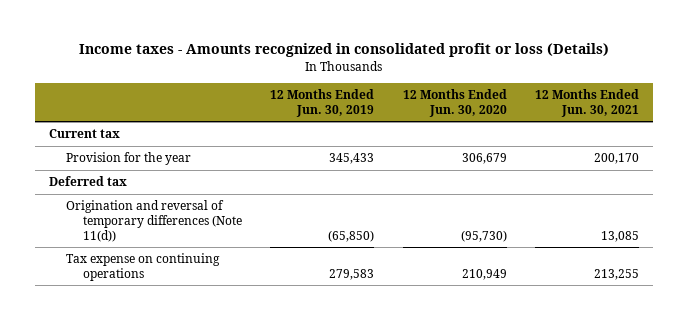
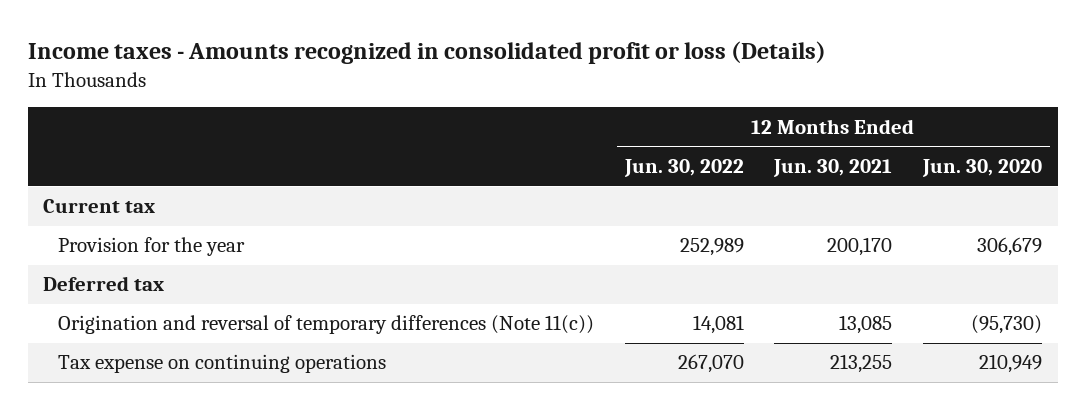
[270,88,375,117] 12 Months Ended Jun. 30, 2019 -> none
none -> [623,158,744,177] Jun. 30, 2022
[66,200,242,242] Origination and reversal of temporary differences (Note 11(d)) -> [57,315,594,335] Origination and reversal of temporary differences (Note 11(c))

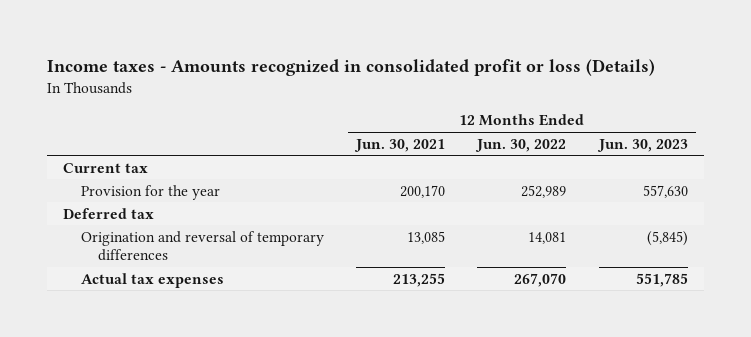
[922,158,1043,177] Jun. 30, 2020 -> none
none -> [596,138,688,152] Jun. 30, 2023
[57,315,594,335] Origination and reversal of temporary differences (Note 11(c)) -> [80,230,324,262] Origination and reversal of temporary differences
[57,354,386,374] Tax expense on continuing operations -> [80,272,224,288] Actual tax expenses

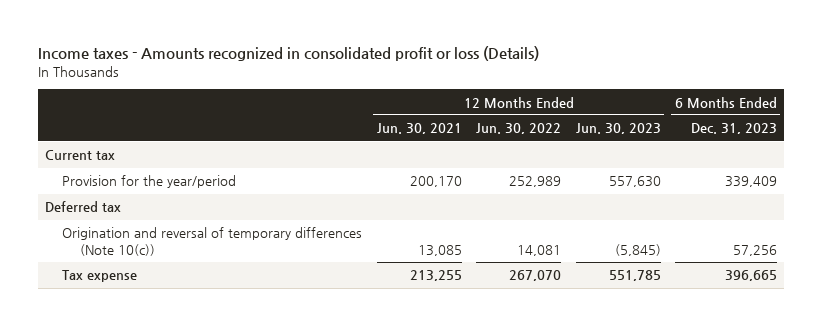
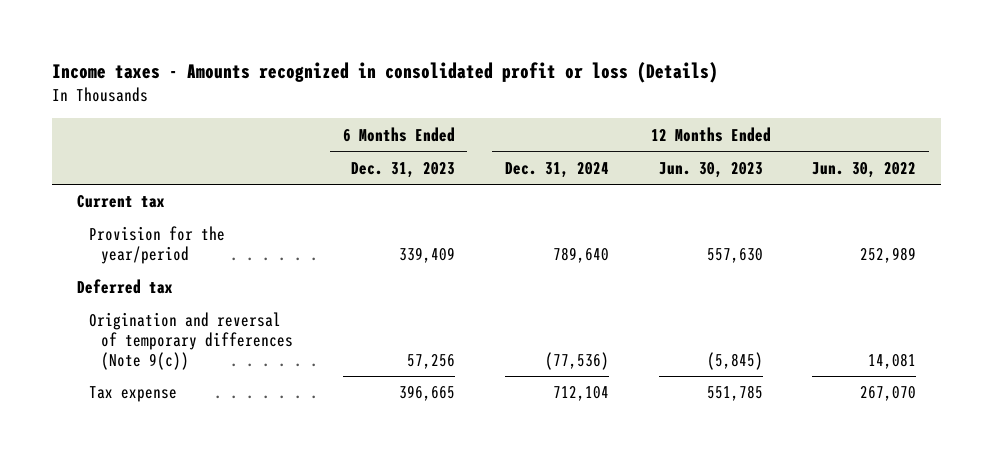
[376,123,462,135] Jun. 30, 2021 -> none
none -> [504,161,609,178] Dec. 31, 2024
[62,227,363,256] Origination and reversal of temporary differences (Note 10(c)) -> [88,312,293,370] Origination and reversal of temporary differences (Note 9(c))

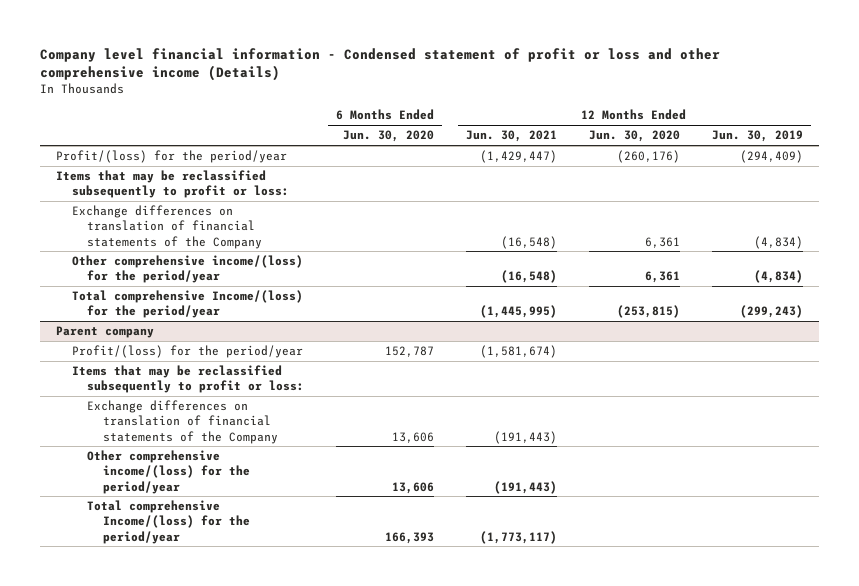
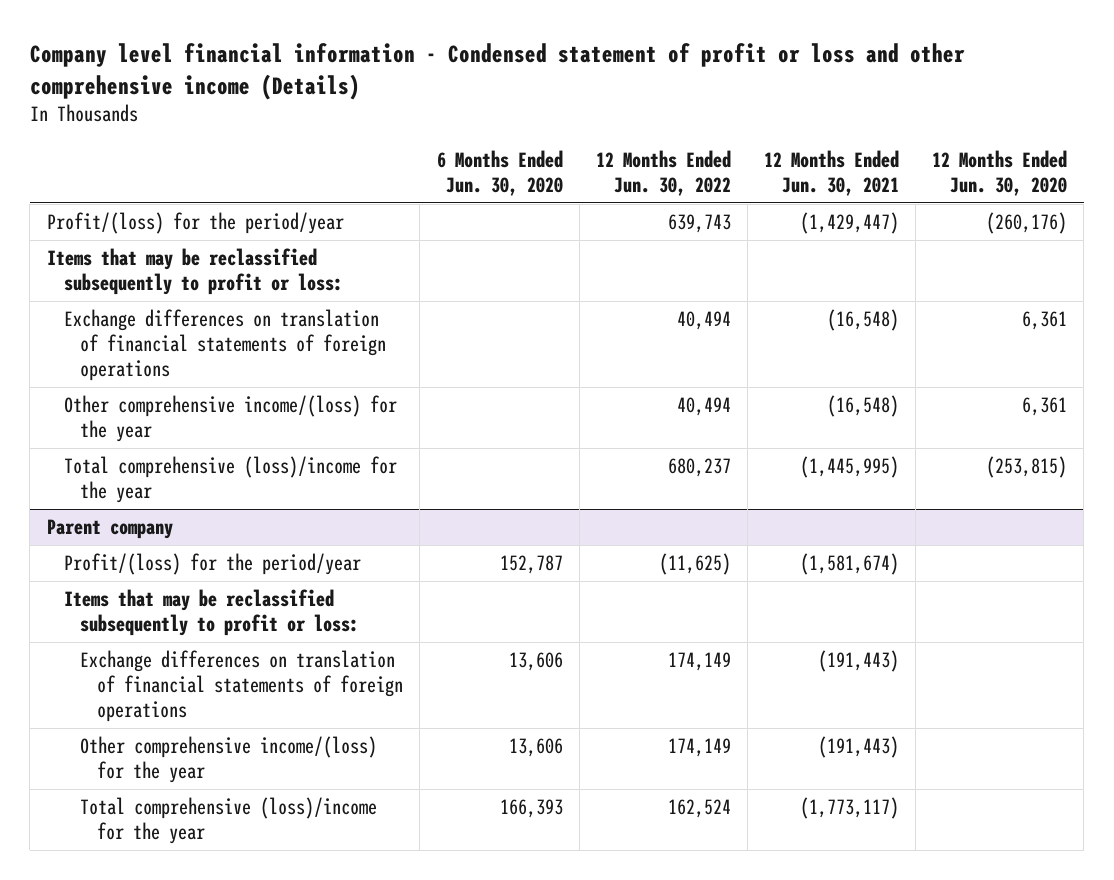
[711,130,803,143] Jun. 30, 2019 -> none
none -> [595,149,731,196] 12 Months Ended Jun. 30, 2022
[71,205,263,249] Exchange differences on translation of financial statements of the Company -> [63,309,387,381] Exchange differences on translation of financial statements of foreign operations
[71,255,303,284] Other comprehensive income/(loss) for the period/year -> [63,395,397,443] Other comprehensive income/(loss) for the year
[71,290,303,319] Total comprehensive Income/(loss) for the period/year -> [63,456,397,504] Total comprehensive (loss)/income for the year
[87,400,278,444] Exchange differences on translation of financial statements of the Company -> [80,650,404,722] Exchange differences on translation of financial statements of foreign operations
[87,450,250,494] Other comprehensive income/(loss) for the period/year -> [80,736,378,784] Other comprehensive income/(loss) for the year
[87,500,250,544] Total comprehensive Income/(loss) for the period/year -> [80,797,378,845] Total comprehensive (loss)/income for the year

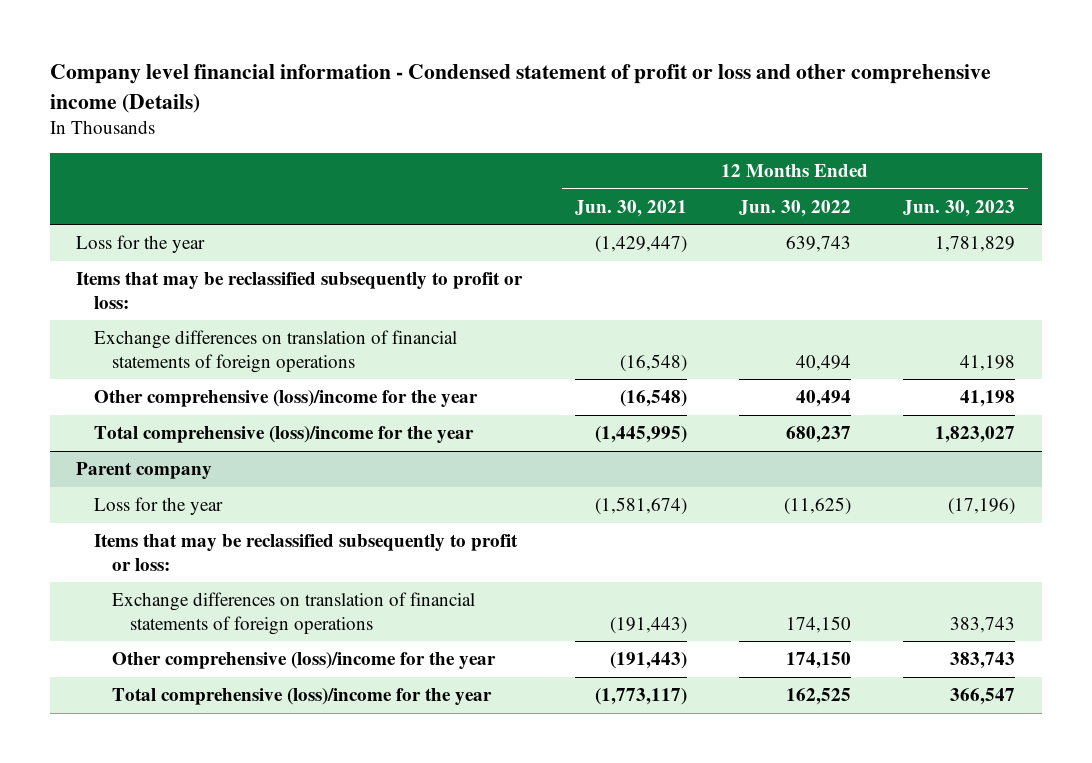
[436,149,563,196] 6 Months Ended Jun. 30, 2020 -> none
[932,149,1068,196] 12 Months Ended Jun. 30, 2020 -> none
none -> [903,199,1016,217] Jun. 30, 2023
[46,212,344,235] Profit/(loss) for the period/year -> [76,235,206,254] Loss for the year
[63,395,397,443] Other comprehensive income/(loss) for the year -> [94,390,479,408] Other comprehensive (loss)/income for the year
[63,553,361,576] Profit/(loss) for the period/year -> [94,497,224,516] Loss for the year
[667,652,731,672] 174,149 -> [786,615,852,633] 174,150
[80,736,378,784] Other comprehensive income/(loss) for the year -> [112,652,497,670] Other comprehensive (loss)/income for the year
[667,738,731,758] 174,149 -> [786,652,852,670] 174,150
[667,799,731,819] 162,524 -> [786,688,852,706] 162,525

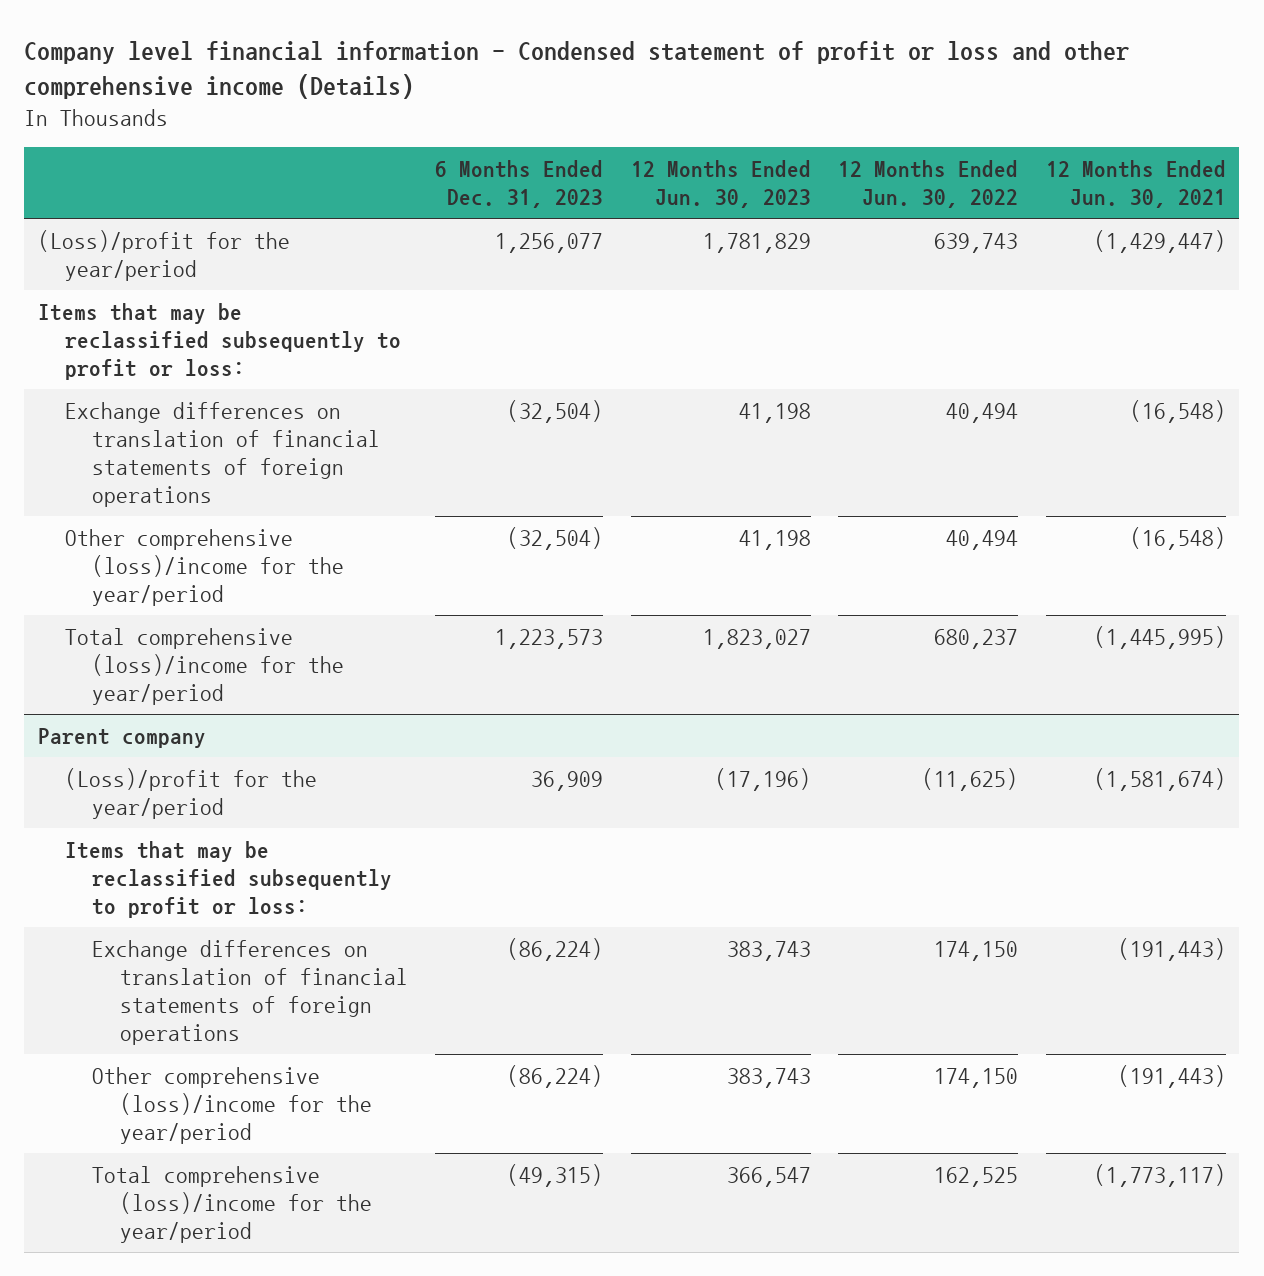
none -> [435,159,604,209] 6 Months Ended Dec. 31, 2023
[76,235,206,254] Loss for the year -> [38,229,291,281] (Loss)/profit for the year/period
[94,390,479,408] Other comprehensive (loss)/income for the year -> [65,528,345,606] Other comprehensive (loss)/income for the year/period
[94,426,475,444] Total comprehensive (loss)/income for the year -> [65,627,345,705] Total comprehensive (loss)/income for the year/period
[94,497,224,516] Loss for the year -> [65,767,318,819] (Loss)/profit for the year/period
[112,652,497,670] Other comprehensive (loss)/income for the year -> [92,1066,372,1144] Other comprehensive (loss)/income for the year/period
[112,688,493,706] Total comprehensive (loss)/income for the year -> [92,1165,372,1243] Total comprehensive (loss)/income for the year/period

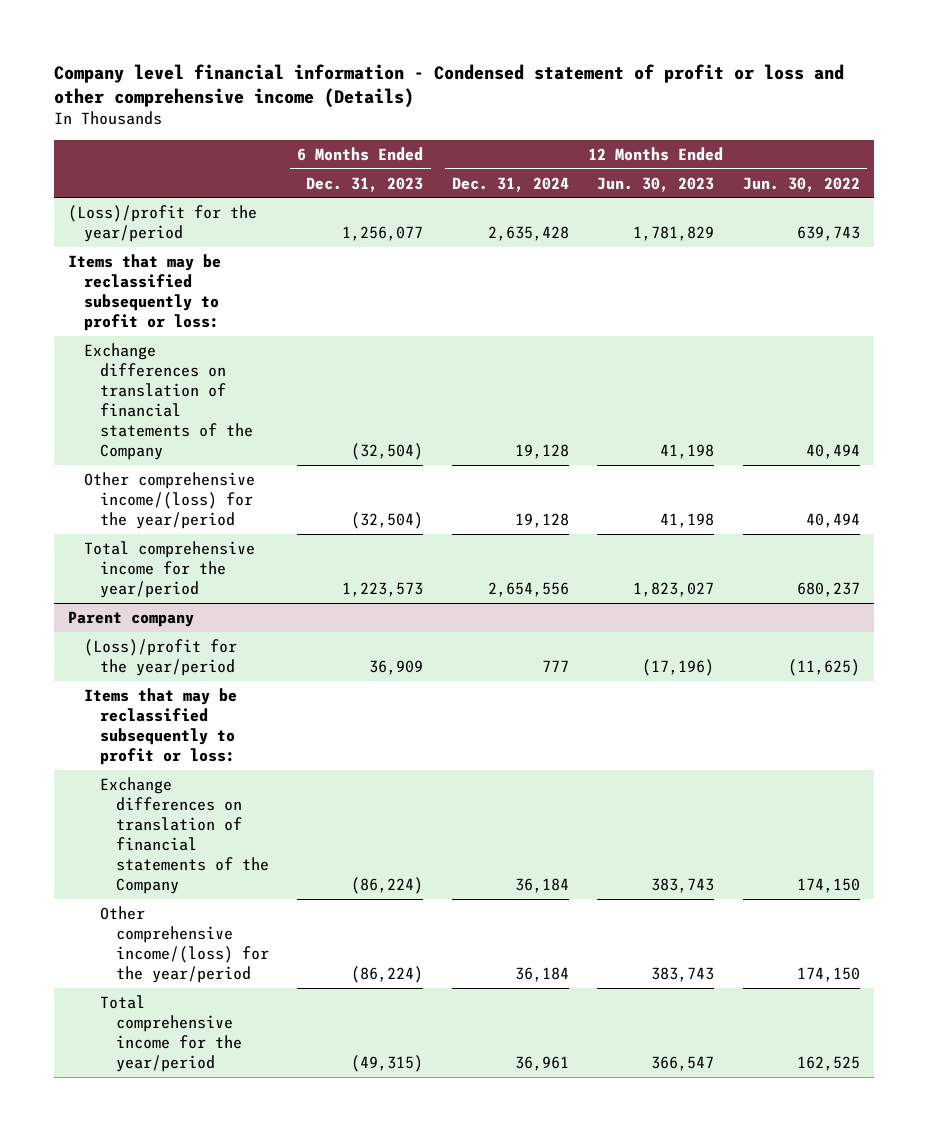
[1045,159,1226,209] 12 Months Ended Jun. 30, 2021 -> none
none -> [451,176,569,192] Dec. 31, 2024
[65,401,381,507] Exchange differences on translation of financial statements of foreign operations -> [84,342,254,461] Exchange differences on translation of financial statements of the Company
[65,528,345,606] Other comprehensive (loss)/income for the year/period -> [84,471,256,530] Other comprehensive income/(loss) for the year/period
[65,627,345,705] Total comprehensive (loss)/income for the year/period -> [84,540,256,599] Total comprehensive income for the year/period
[92,939,408,1045] Exchange differences on translation of financial statements of foreign operations -> [100,776,270,895] Exchange differences on translation of financial statements of the Company
[92,1066,372,1144] Other comprehensive (loss)/income for the year/period -> [100,905,270,984] Other comprehensive income/(loss) for the year/period
[92,1165,372,1243] Total comprehensive (loss)/income for the year/period -> [100,994,243,1073] Total comprehensive income for the year/period

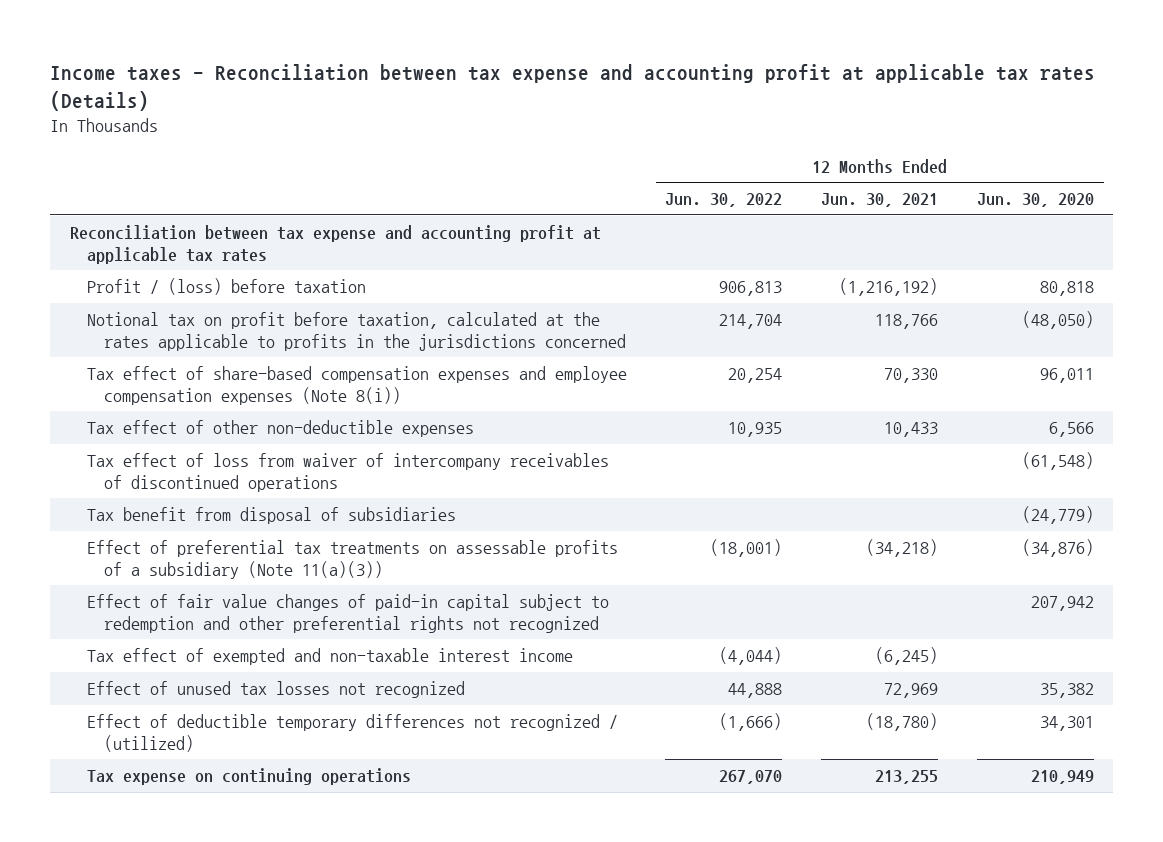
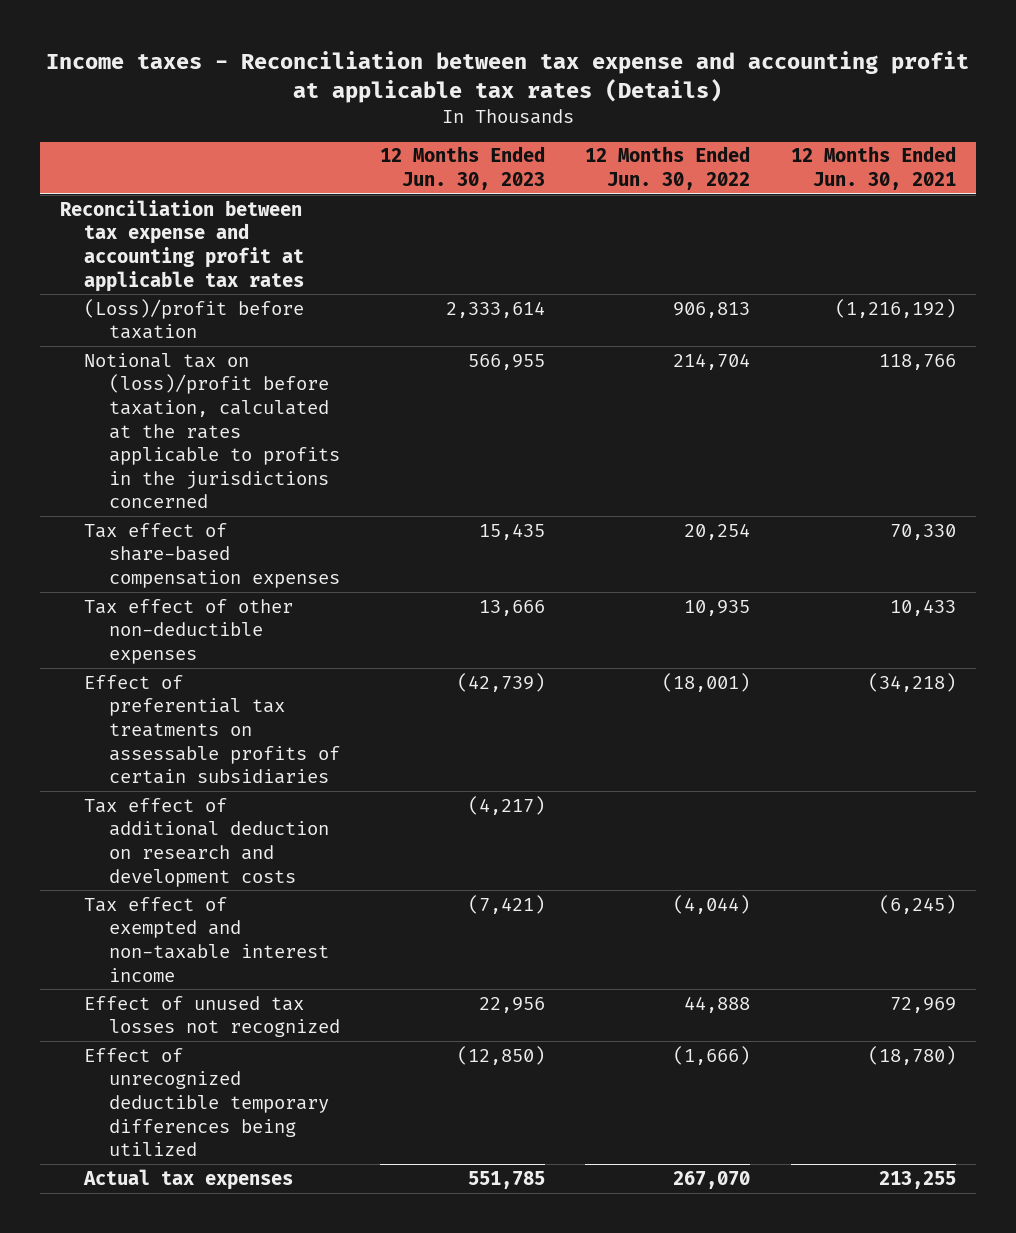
[976,193,1094,208] Jun. 30, 2020 -> none
none -> [380,146,546,190] 12 Months Ended Jun. 30, 2023
[86,278,366,296] Profit / (loss) before taxation -> [84,298,305,340] (Loss)/profit before taxation
[86,312,626,352] Notional tax on profit before taxation, calculated at the rates applicable to profits in the jurisdictions concerned -> [84,352,340,509] Notional tax on (loss)/profit before taxation, calculated at the rates applicable to profits in the jurisdictions concerned
[86,366,627,406] Tax effect of share-based compensation expenses and employee compensation expenses (Note 8(i)) -> [84,522,340,588] Tax effect of share-based compensation expenses
[86,453,609,493] Tax effect of loss from waiver of intercompany receivables of discontinued operations -> none
[86,507,456,525] Tax benefit from disposal of subsidiaries -> none
[86,540,618,580] Effect of preferential tax treatments on assessable profits of a subsidiary (Note 11(a)(3)) -> [84,674,340,785] Effect of preferential tax treatments on assessable profits of certain subsidiaries
[86,594,609,634] Effect of fair value changes of paid-in capital subject to redemption and other preferential rights not recognized -> [84,797,329,887] Tax effect of additional deduction on research and development costs
[86,714,618,753] Effect of deductible temporary differences not recognized / (utilized) -> [84,1047,329,1157] Effect of unrecognized deductible temporary differences being utilized
[86,768,411,786] Tax expense on continuing operations -> [83,1168,294,1190] Actual tax expenses

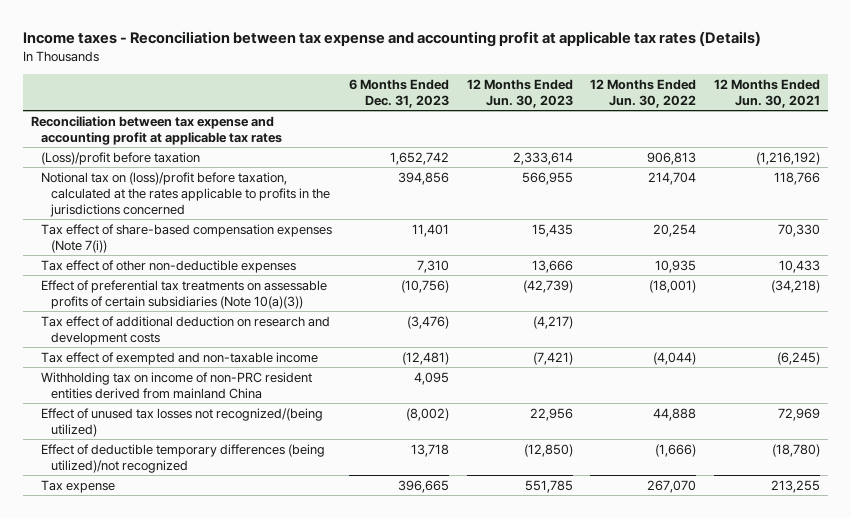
none -> [349,78,450,108] 6 Months Ended Dec. 31, 2023
[84,522,340,588] Tax effect of share-based compensation expenses -> [41,223,333,253] Tax effect of share-based compensation expenses (Note 7(i))
[84,674,340,785] Effect of preferential tax treatments on assessable profits of certain subsidiaries -> [41,279,328,309] Effect of preferential tax treatments on assessable profits of certain subsidiaries (Note 10(a)(3))
[84,896,329,982] Tax effect of exempted and non-taxable interest income -> [41,351,319,365] Tax effect of exempted and non-taxable income
none -> [41,371,313,399] Withholding tax on income of non-PRC resident entities derived from mainland China
[84,995,340,1038] Effect of unused tax losses not recognized -> [41,407,324,437] Effect of unused tax losses not recognized/(being utilized)
[84,1047,329,1157] Effect of unrecognized deductible temporary differences being utilized -> [41,443,326,473] Effect of deductible temporary differences (being utilized)/not recognized
[83,1168,294,1190] Actual tax expenses -> [41,479,116,493] Tax expense

